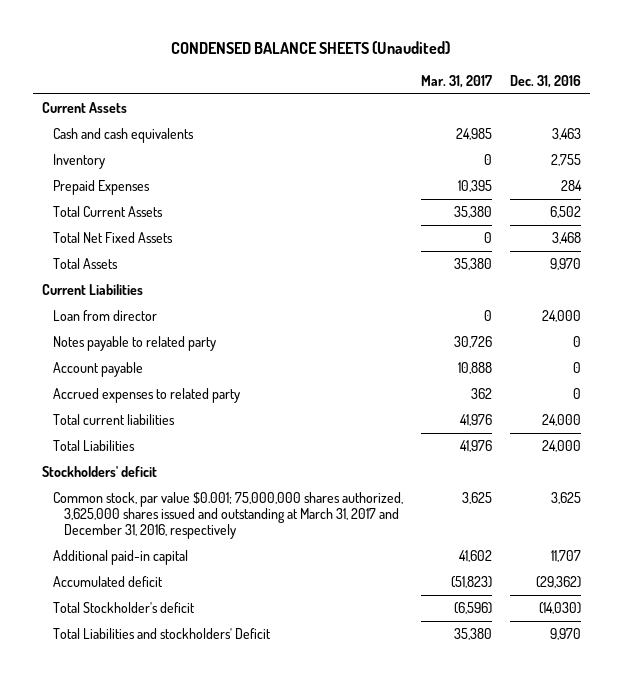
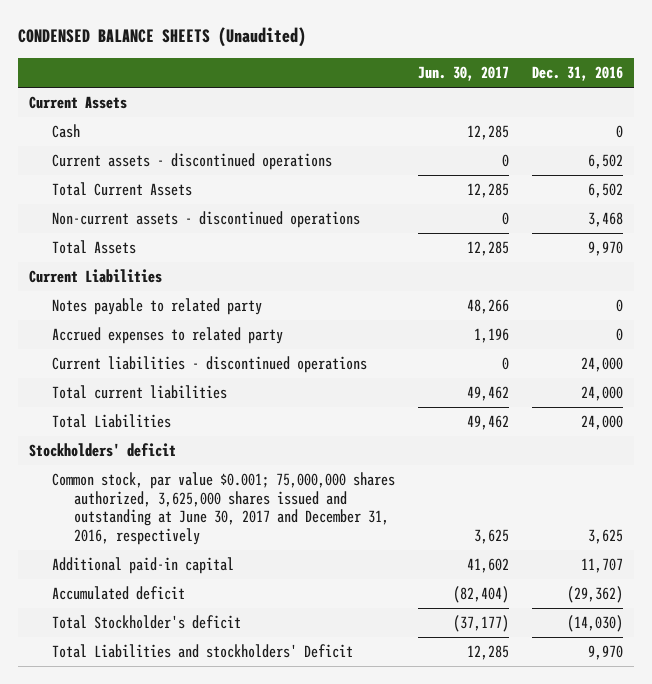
[421,74,493,88] Mar. 31, 2017 -> none
none -> [417,66,509,82] Jun. 30, 2017
[52,127,194,143] Cash and cash equivalents -> none
[52,153,105,169] Inventory -> none
[52,179,150,195] Prepaid Expenses -> none
none -> [51,124,80,139] Cash
none -> [51,153,332,171] Current assets - discontinued operations
[52,231,173,243] Total Net Fixed Assets -> [51,211,360,229] Non-current assets - discontinued operations
[52,309,157,321] Loan from director -> none
[52,361,143,377] Account payable -> none
none -> [51,356,367,374] Current liabilities - discontinued operations
[52,491,403,539] Common stock, par value $0.001; 75,000,000 shares authorized, 3,625,000 shares issued and outstanding at March 31, 2017 and December 31, 2016, respectively -> [51,472,395,545] Common stock, par value $0.001; 75,000,000 shares authorized, 3,625,000 shares issued and outstanding at June 30, 2017 and December 31, 2016, respectively

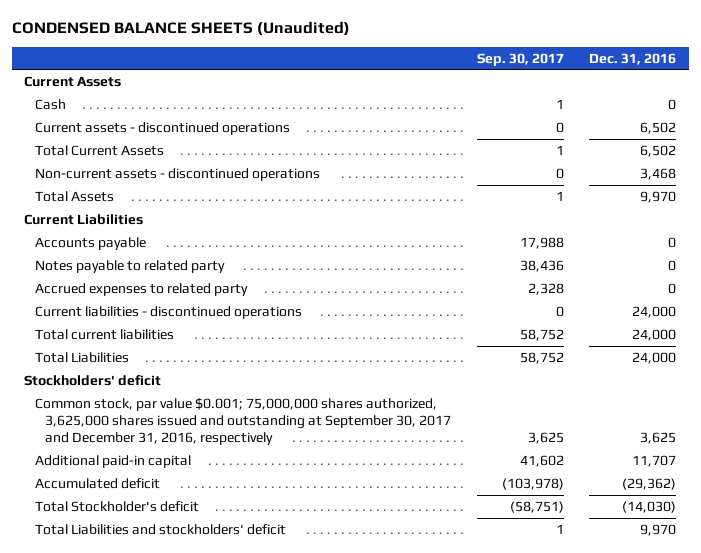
[417,66,509,82] Jun. 30, 2017 -> none
none -> [476,52,564,66] Sep. 30, 2017
none -> [34,236,146,250] Accounts payable
[51,472,395,545] Common stock, par value $0.001; 75,000,000 shares authorized, 3,625,000 shares issued and outstanding at June 30, 2017 and December 31, 2016, respectively -> [34,397,452,445] Common stock, par value $0.001; 75,000,000 shares authorized, 3,625,000 shares issued and outstanding at September 30, 2017 and December 31, 2016, respectively
[51,644,353,659] Total Liabilities and stockholders' Deficit -> [34,523,286,535] Total Liabilities and stockholders' deficit

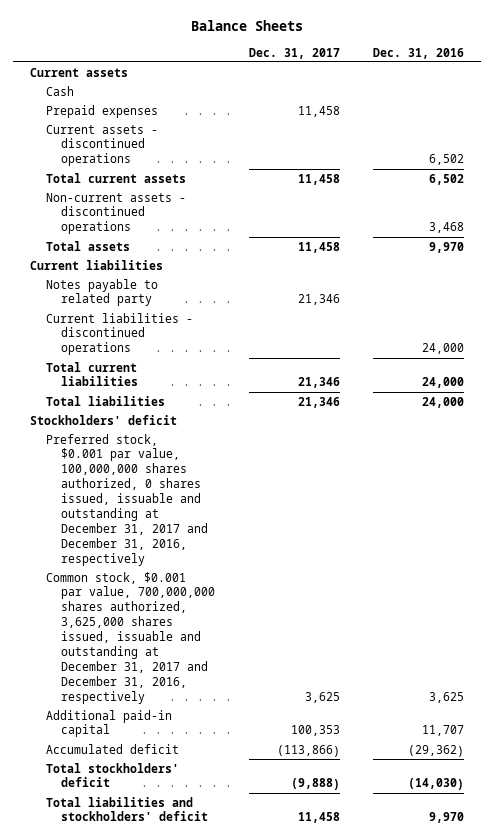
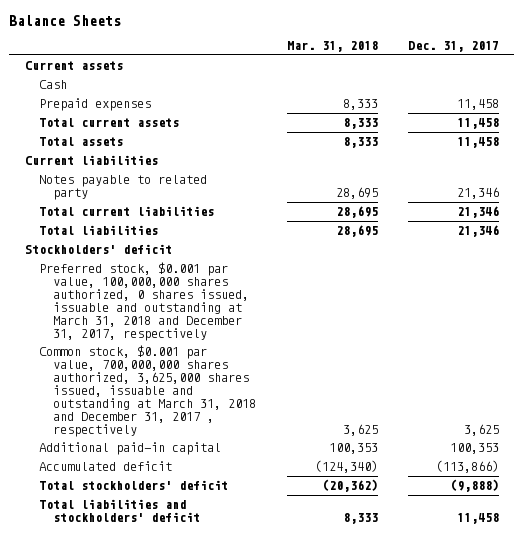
[373,47,465,59] Dec. 31, 2016 -> none
none -> [286,41,378,53] Mar. 31, 2018
[45,124,158,167] Current assets - discontinued operations -> none
[45,192,186,235] Non-current assets - discontinued operations -> none
[45,312,193,356] Current liabilities - discontinued operations -> none
[45,433,208,566] Preferred stock, $0.001 par value, 100,000,000 shares authorized, 0 shares issued, issuable and outstanding at December 31, 2017 and December 31, 2016, respectively -> [38,262,250,341] Preferred stock, $0.001 par value, 100,000,000 shares authorized, 0 shares issued, issuable and outstanding at March 31, 2018 and December 31, 2017, respectively
[45,571,215,704] Common stock, $0.001 par value, 700,000,000 shares authorized, 3,625,000 shares issued, issuable and outstanding at December 31, 2017 and December 31, 2016, respectively -> [38,345,257,437] Common stock, $0.001 par value, 700,000,000 shares authorized, 3,625,000 shares issued, issuable and outstanding at March 31, 2018 and December 31, 2017 , respectively

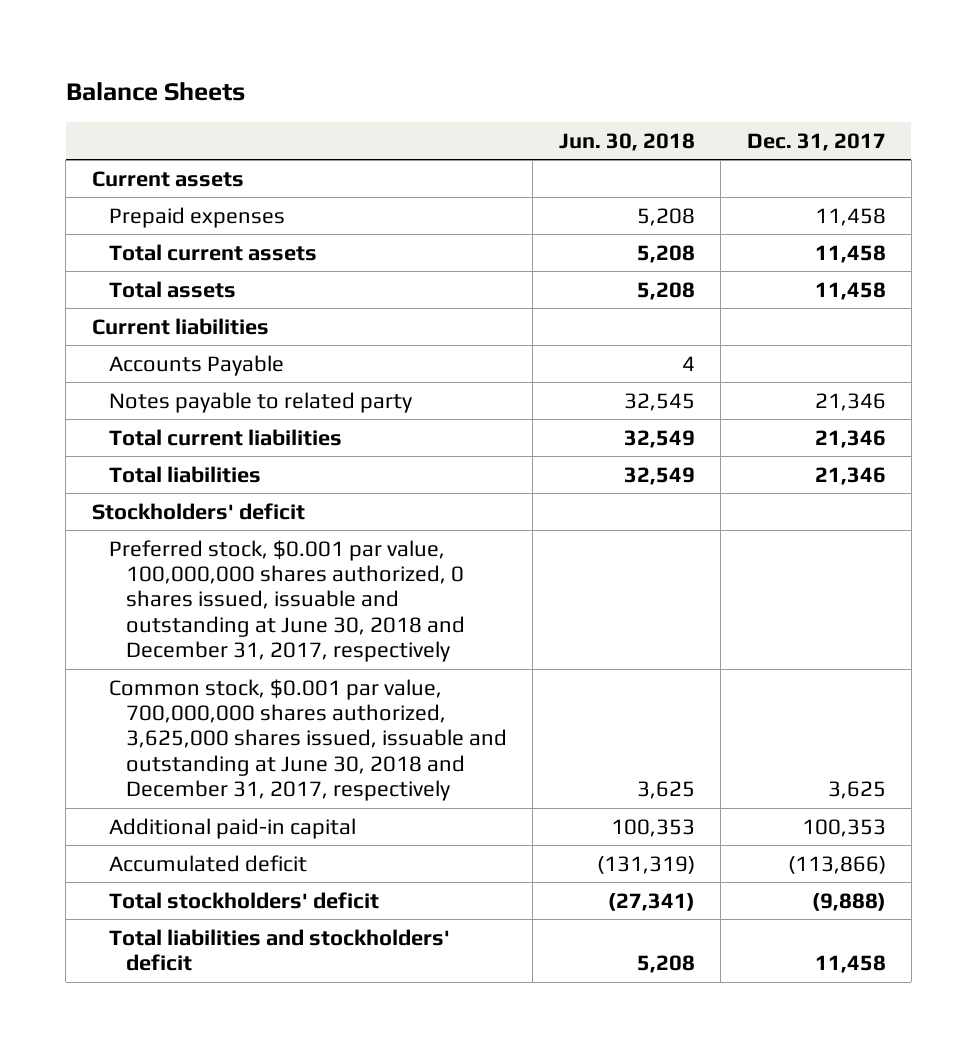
[286,41,378,53] Mar. 31, 2018 -> none
none -> [558,132,695,151] Jun. 30, 2018
[38,80,67,90] Cash -> none
none -> [108,354,284,376] Accounts Payable
[38,262,250,341] Preferred stock, $0.001 par value, 100,000,000 shares authorized, 0 shares issued, issuable and outstanding at March 31, 2018 and December 31, 2017, respectively -> [108,539,465,662] Preferred stock, $0.001 par value, 100,000,000 shares authorized, 0 shares issued, issuable and outstanding at June 30, 2018 and December 31, 2017, respectively
[38,345,257,437] Common stock, $0.001 par value, 700,000,000 shares authorized, 3,625,000 shares issued, issuable and outstanding at March 31, 2018 and December 31, 2017 , respectively -> [108,678,507,801] Common stock, $0.001 par value, 700,000,000 shares authorized, 3,625,000 shares issued, issuable and outstanding at June 30, 2018 and December 31, 2017, respectively

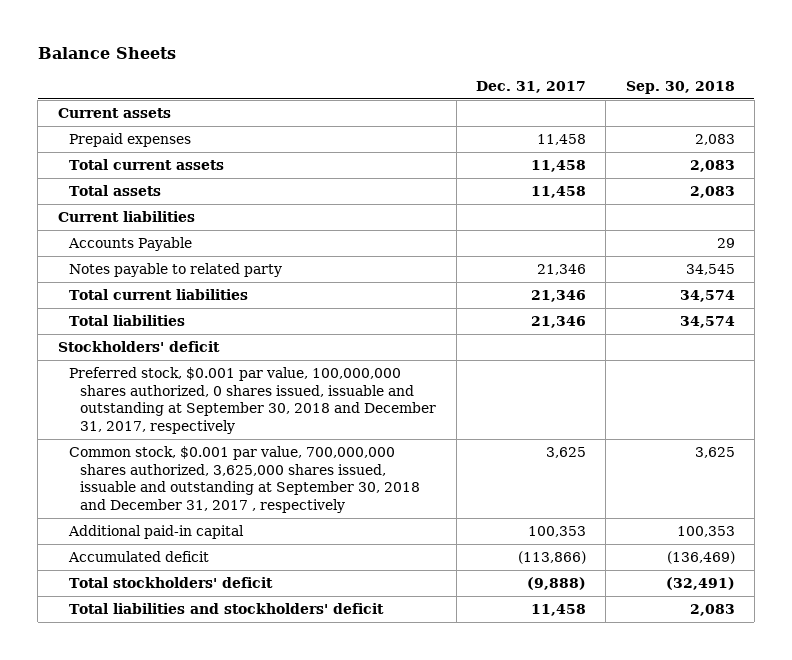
[558,132,695,151] Jun. 30, 2018 -> none
none -> [625,80,735,94] Sep. 30, 2018
[108,539,465,662] Preferred stock, $0.001 par value, 100,000,000 shares authorized, 0 shares issued, issuable and outstanding at June 30, 2018 and December 31, 2017, respectively -> [69,367,437,435] Preferred stock, $0.001 par value, 100,000,000 shares authorized, 0 shares issued, issuable and outstanding at September 30, 2018 and December 31, 2017, respectively
[108,678,507,801] Common stock, $0.001 par value, 700,000,000 shares authorized, 3,625,000 shares issued, issuable and outstanding at June 30, 2018 and December 31, 2017, respectively -> [69,446,421,514] Common stock, $0.001 par value, 700,000,000 shares authorized, 3,625,000 shares issued, issuable and outstanding at September 30, 2018 and December 31, 2017 , respectively

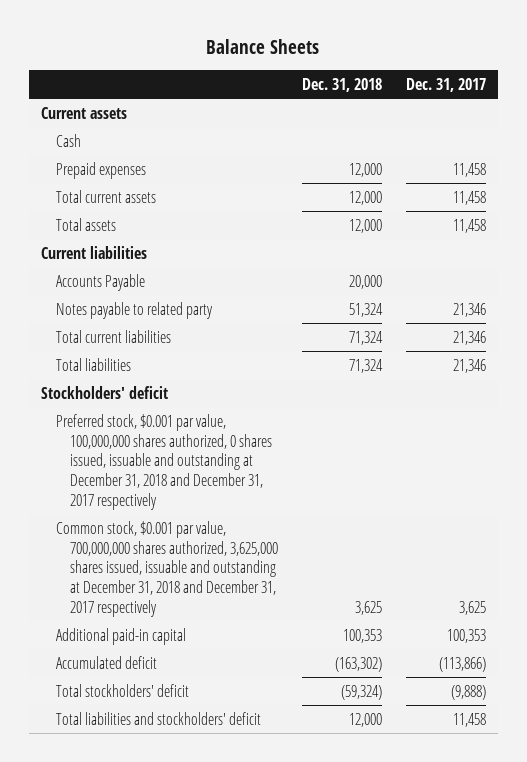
[625,80,735,94] Sep. 30, 2018 -> none
none -> [302,77,383,92] Dec. 31, 2018
none -> [55,133,81,147] Cash
[69,367,437,435] Preferred stock, $0.001 par value, 100,000,000 shares authorized, 0 shares issued, issuable and outstanding at September 30, 2018 and December 31, 2017, respectively -> [55,413,273,510] Preferred stock, $0.001 par value, 100,000,000 shares authorized, 0 shares issued, issuable and outstanding at December 31, 2018 and December 31, 2017 respectively
[69,446,421,514] Common stock, $0.001 par value, 700,000,000 shares authorized, 3,625,000 shares issued, issuable and outstanding at September 30, 2018 and December 31, 2017 , respectively -> [55,520,279,617] Common stock, $0.001 par value, 700,000,000 shares authorized, 3,625,000 shares issued, issuable and outstanding at December 31, 2018 and December 31, 2017 respectively

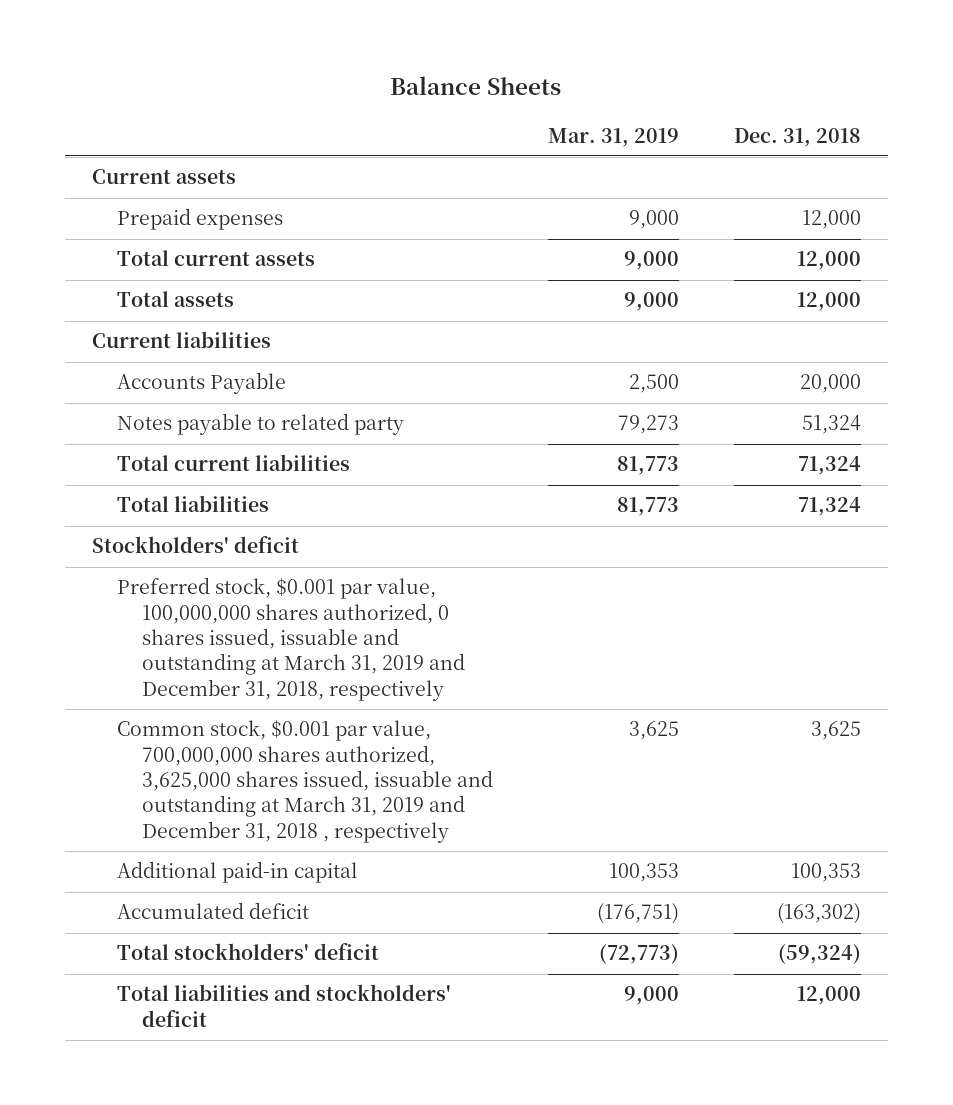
[406,77,487,92] Dec. 31, 2017 -> none
none -> [547,127,679,147] Mar. 31, 2019
[55,133,81,147] Cash -> none
[55,413,273,510] Preferred stock, $0.001 par value, 100,000,000 shares authorized, 0 shares issued, issuable and outstanding at December 31, 2018 and December 31, 2017 respectively -> [117,577,466,701] Preferred stock, $0.001 par value, 100,000,000 shares authorized, 0 shares issued, issuable and outstanding at March 31, 2019 and December 31, 2018, respectively
[55,520,279,617] Common stock, $0.001 par value, 700,000,000 shares authorized, 3,625,000 shares issued, issuable and outstanding at December 31, 2018 and December 31, 2017 respectively -> [117,720,494,843] Common stock, $0.001 par value, 700,000,000 shares authorized, 3,625,000 shares issued, issuable and outstanding at March 31, 2019 and December 31, 2018 , respectively

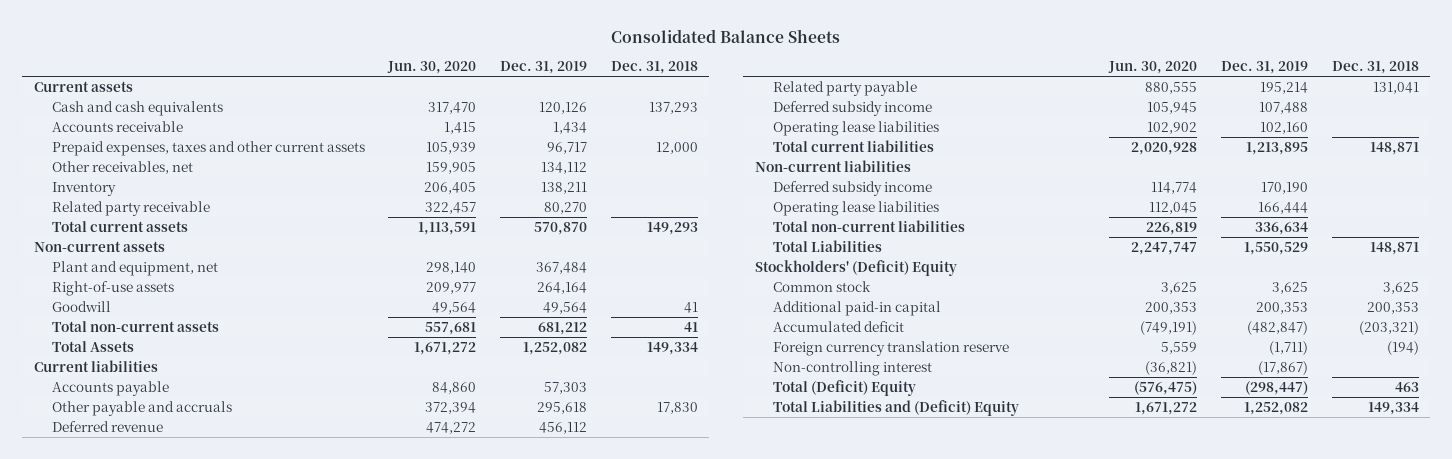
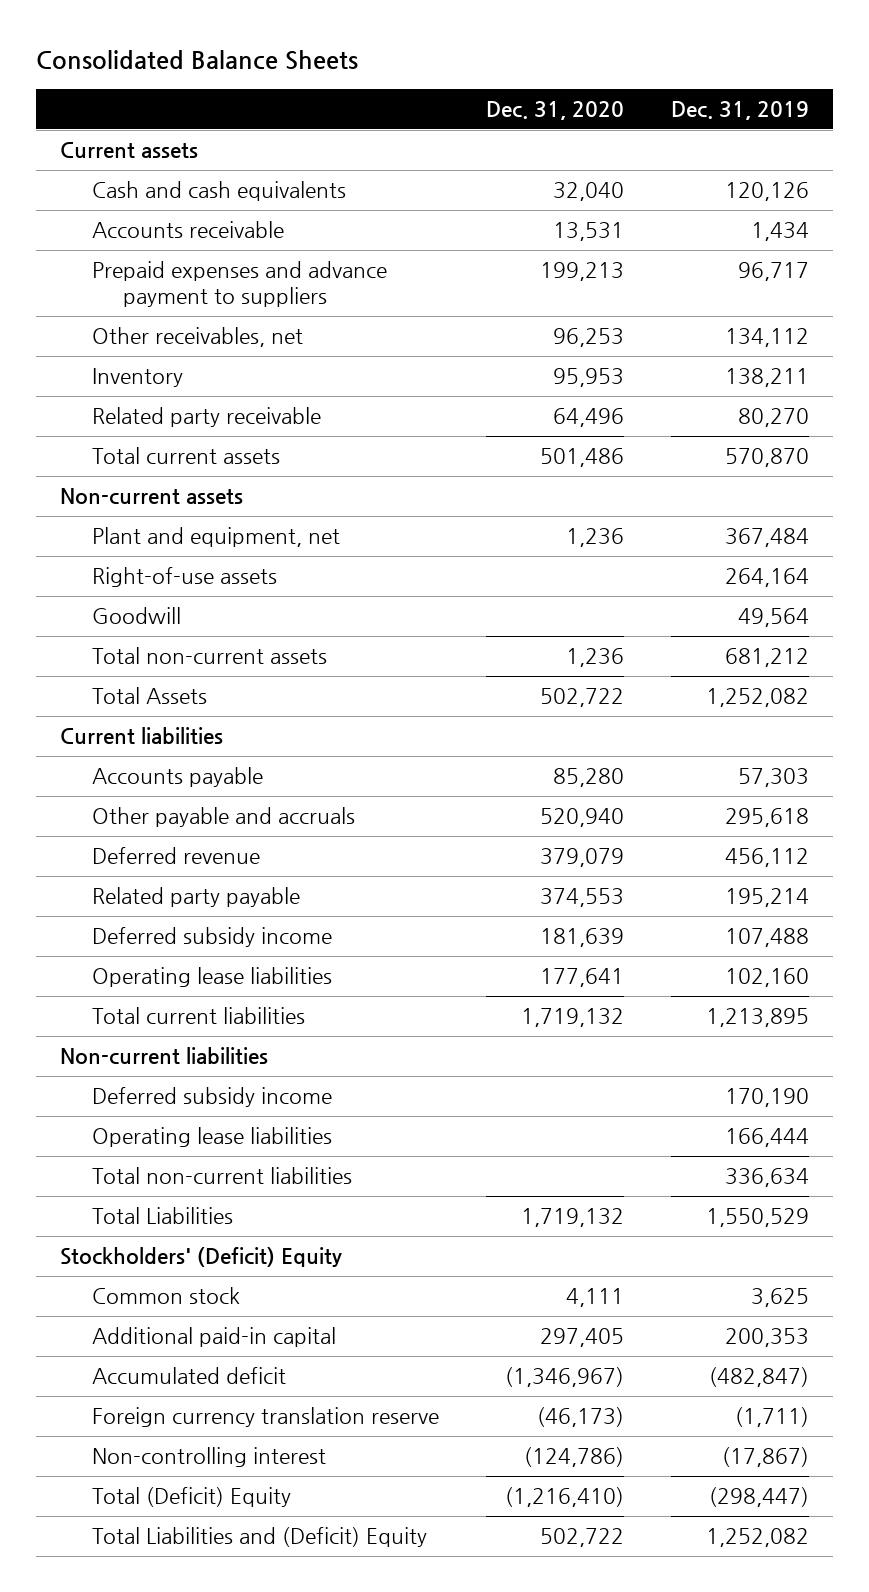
[387,61,477,75] Jun. 30, 2020 -> none
[610,61,698,75] Dec. 31, 2018 -> none
none -> [485,101,624,121] Dec. 31, 2020
[51,140,365,156] Prepaid expenses, taxes and other current assets -> [91,261,387,307] Prepaid expenses and advance payment to suppliers

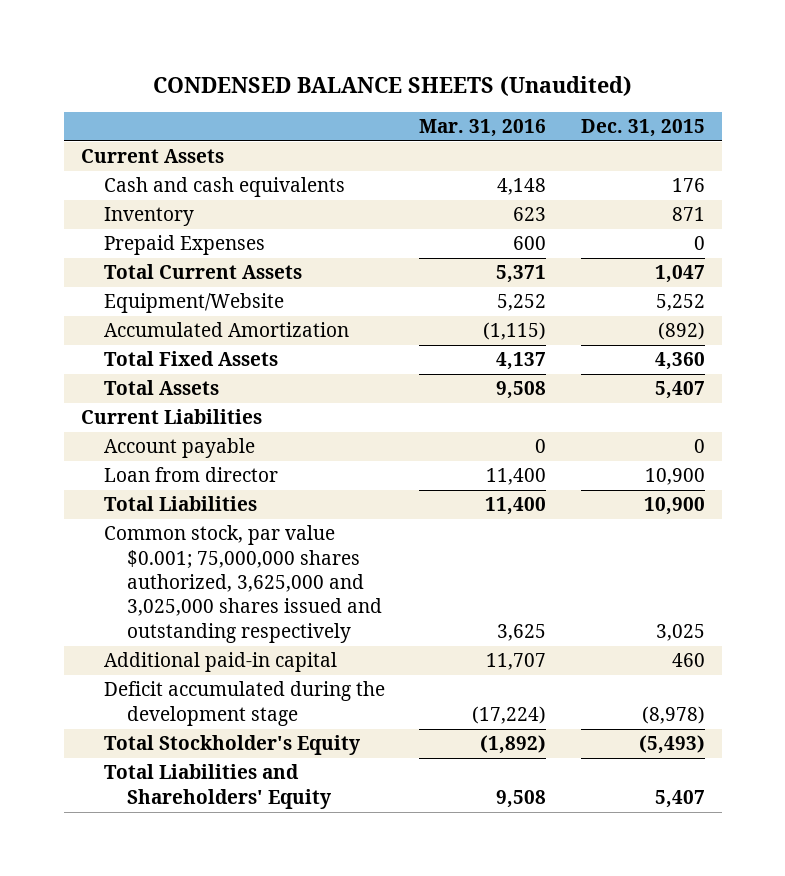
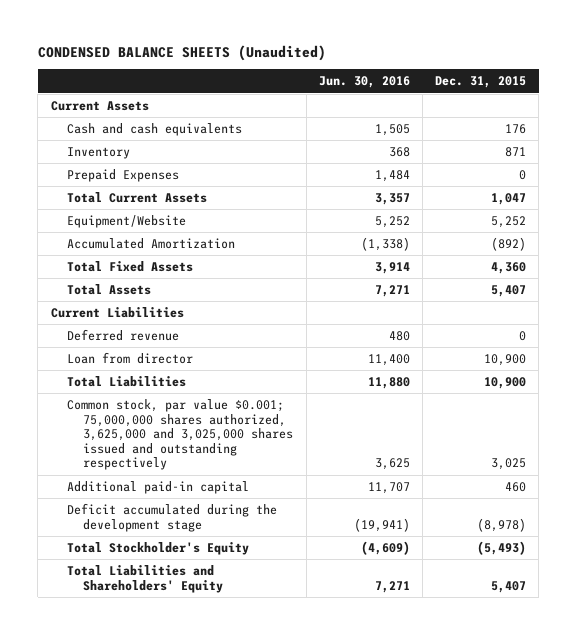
[419,118,547,137] Mar. 31, 2016 -> none
none -> [318,76,410,89] Jun. 30, 2016
[103,438,255,459] Account payable -> none
none -> [66,329,179,342] Deferred revenue

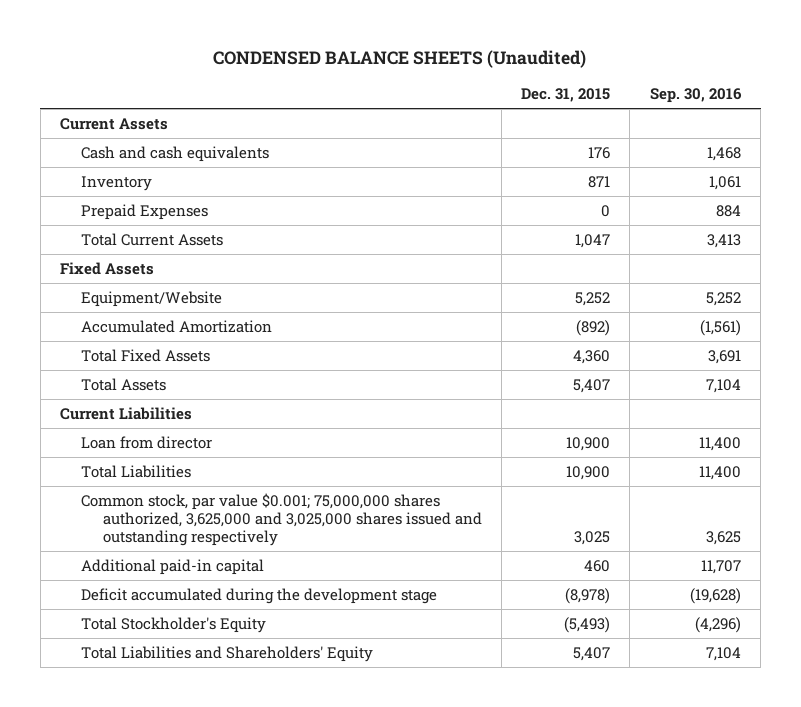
[318,76,410,89] Jun. 30, 2016 -> none
none -> [649,88,742,104] Sep. 30, 2016
none -> [59,262,154,276] Fixed Assets
[66,329,179,342] Deferred revenue -> none

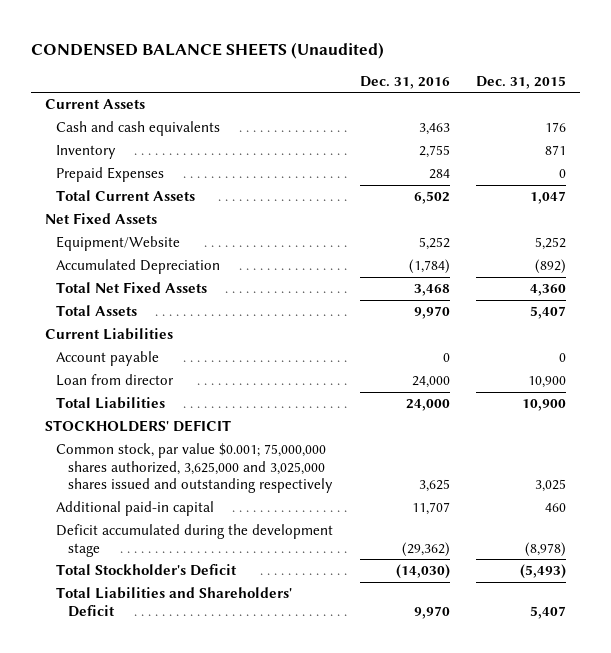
[649,88,742,104] Sep. 30, 2016 -> none
none -> [359,75,450,89] Dec. 31, 2016
[59,262,154,276] Fixed Assets -> [44,213,157,225] Net Fixed Assets
[81,320,273,334] Accumulated Amortization -> [56,259,221,275] Accumulated Depreciation
[81,349,211,363] Total Fixed Assets -> [56,282,208,294] Total Net Fixed Assets
none -> [56,351,160,367] Account payable
none -> [44,420,231,433] STOCKHOLDERS' DEFICIT
[81,617,267,634] Total Stockholder's Equity -> [56,564,238,577] Total Stockholder's Deficit
[81,646,374,663] Total Liabilities and Shareholders' Equity -> [56,587,293,617] Total Liabilities and Shareholders' Deficit

